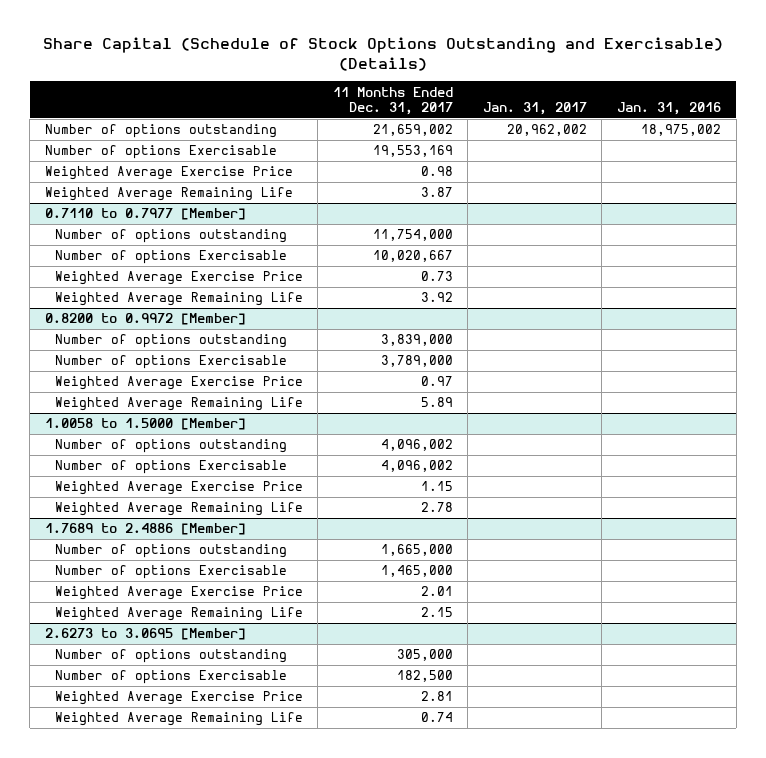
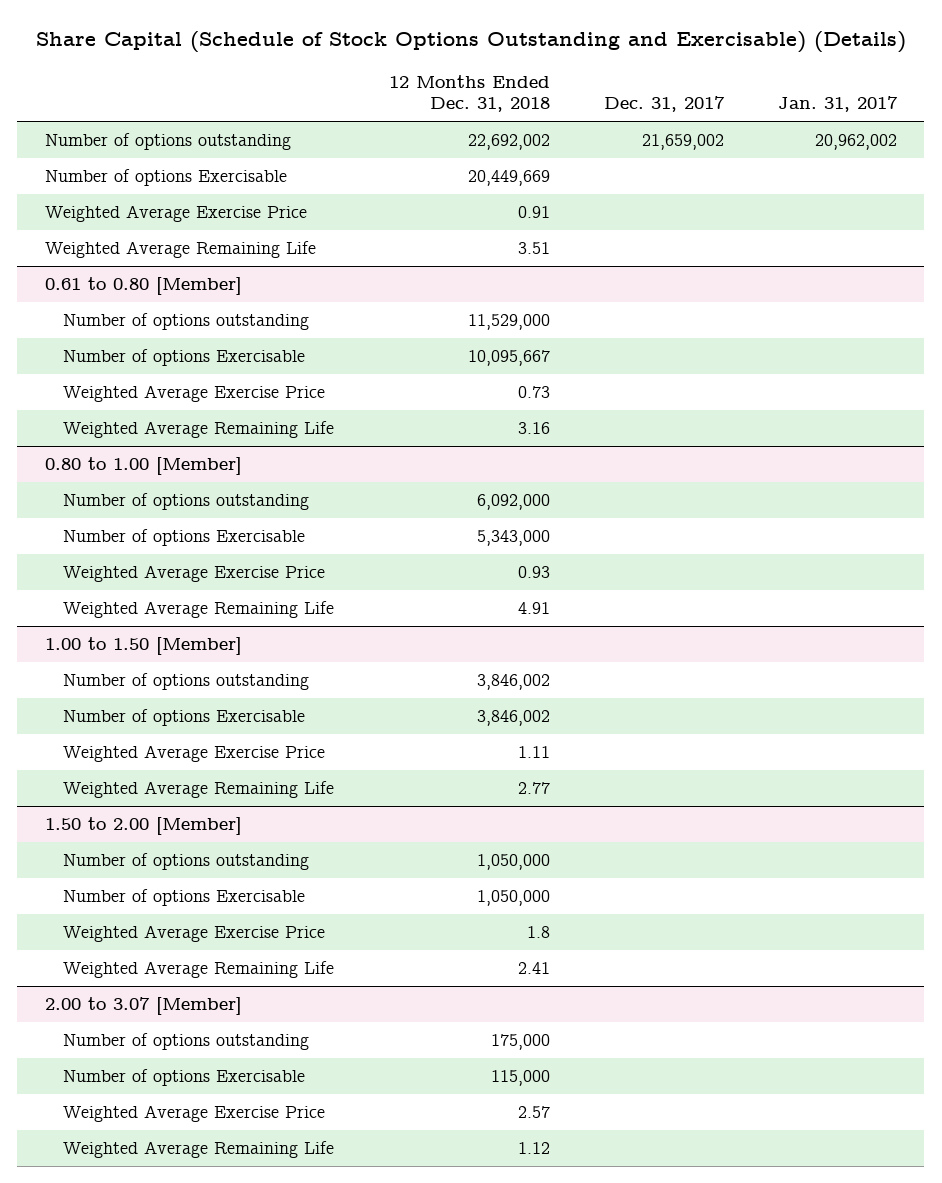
[332,86,453,115] 11 Months Ended Dec. 31, 2017 -> none
[616,101,721,115] Jan. 31, 2016 -> none
none -> [388,74,550,113] 12 Months Ended Dec. 31, 2018
none -> [603,96,725,113] Dec. 31, 2017
[44,208,246,221] 0.7110 to 0.7977 [Member] -> [44,277,242,296] 0.61 to 0.80 [Member]
[44,313,246,326] 0.8200 to 0.9972 [Member] -> [44,457,242,476] 0.80 to 1.00 [Member]
[44,418,246,431] 1.0058 to 1.5000 [Member] -> [44,637,242,656] 1.00 to 1.50 [Member]
[44,523,246,536] 1.7689 to 2.4886 [Member] -> [44,817,242,836] 1.50 to 2.00 [Member]
[44,628,246,641] 2.6273 to 3.0695 [Member] -> [44,997,242,1016] 2.00 to 3.07 [Member]

